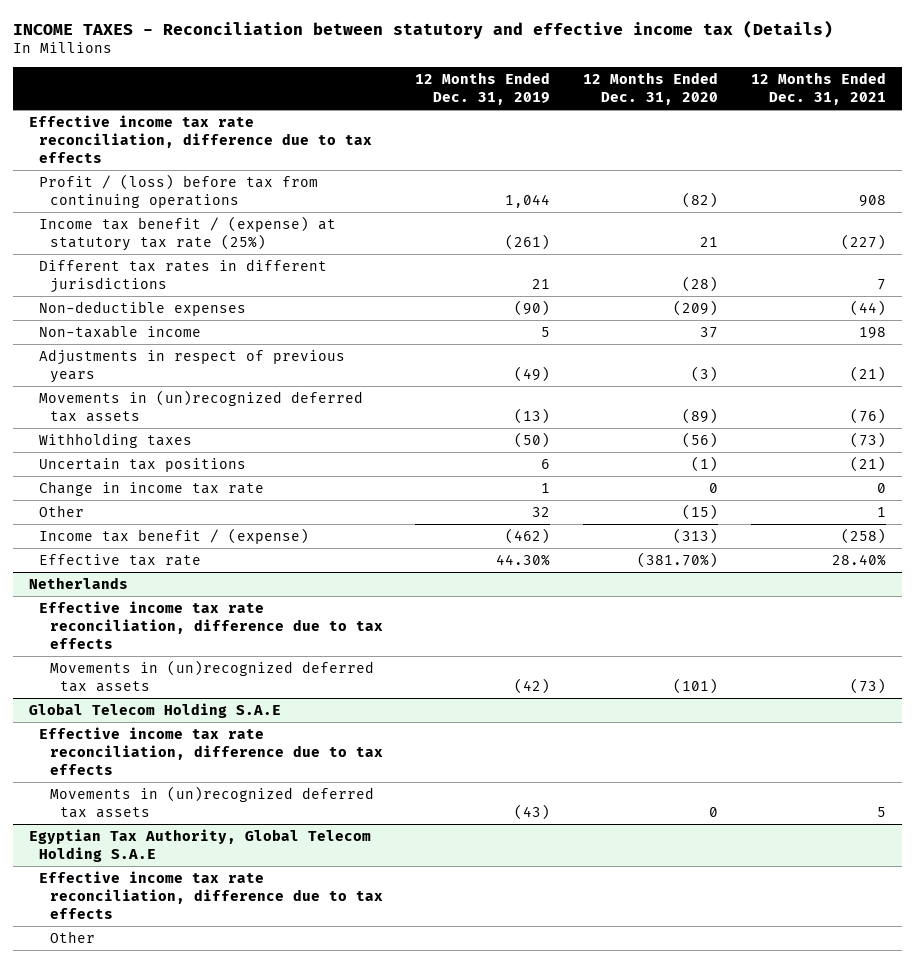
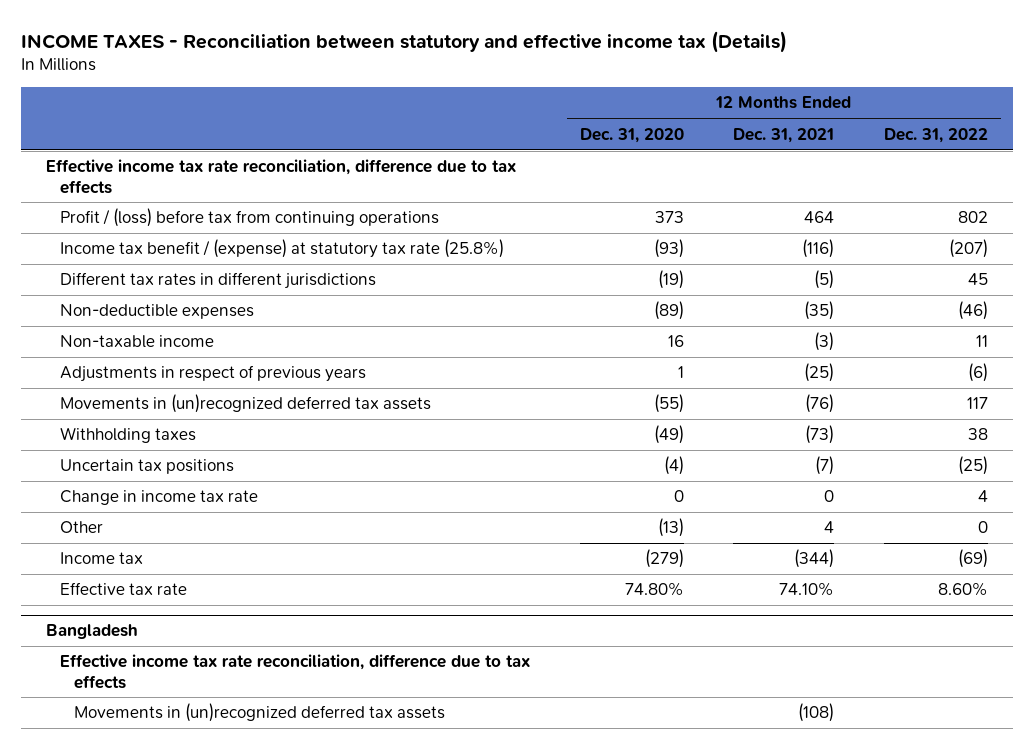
[415,72,551,106] 12 Months Ended Dec. 31, 2019 -> none
none -> [884,127,989,143] Dec. 31, 2022
[682,191,719,208] (82) -> [654,211,684,224] 373
[859,194,887,207] 908 -> [804,211,835,224] 464
[39,215,337,251] Income tax benefit / (expense) at statutory tax rate (25%) -> [59,239,504,259] Income tax benefit / (expense) at statutory tax rate (25.8%)
[700,236,719,247] 21 -> [653,239,684,259] (93)
[841,233,887,250] (227) -> [802,239,835,259] (116)
[682,275,719,292] (28) -> [657,270,684,290] (19)
[877,278,887,290] 7 -> [814,270,835,290] (5)
[673,299,719,316] (209) -> [653,301,684,321] (89)
[850,299,887,316] (44) -> [804,301,835,321] (35)
[700,326,719,338] 37 -> [667,335,684,348] 16
[859,326,887,339] 198 -> [814,332,835,352] (3)
[691,365,719,382] (3) -> [677,366,684,379] 1
[850,365,887,382] (21) -> [804,363,835,383] (25)
[682,407,719,424] (89) -> [653,394,684,414] (55)
[682,431,719,448] (56) -> [653,425,684,445] (49)
[691,455,719,472] (1) -> [663,456,684,476] (4)
[850,455,887,472] (21) -> [815,456,835,476] (7)
[29,576,129,589] Netherlands -> none
[39,600,383,650] Effective income tax rate reconciliation, difference due to tax effects -> none
[49,659,374,692] Movements in (un)recognized deferred tax assets -> none
[29,702,282,718] Global Telecom Holding S.A.E -> none
[39,726,383,776] Effective income tax rate reconciliation, difference due to tax effects -> none
[49,785,374,818] Movements in (un)recognized deferred tax assets -> none
[29,828,372,862] Egyptian Tax Authority, Global Telecom Holding S.A.E -> none
[682,503,719,520] (15) -> [657,518,684,538] (13)
[877,506,887,517] 1 -> [824,521,835,534] 4
[39,527,310,544] Income tax benefit / (expense) -> [59,552,143,565] Income tax
[673,527,719,544] (313) -> [644,549,684,569] (279)
[841,527,887,544] (258) -> [794,549,835,569] (344)
[637,551,719,568] (381.70%) -> [624,582,684,597] 74.80%
[832,553,887,566] 28.40% -> [779,582,835,597] 74.10%
none -> [46,624,139,640] Bangladesh
[49,930,95,943] Other -> none
none -> [73,703,445,723] Movements in (un)recognized deferred tax assets

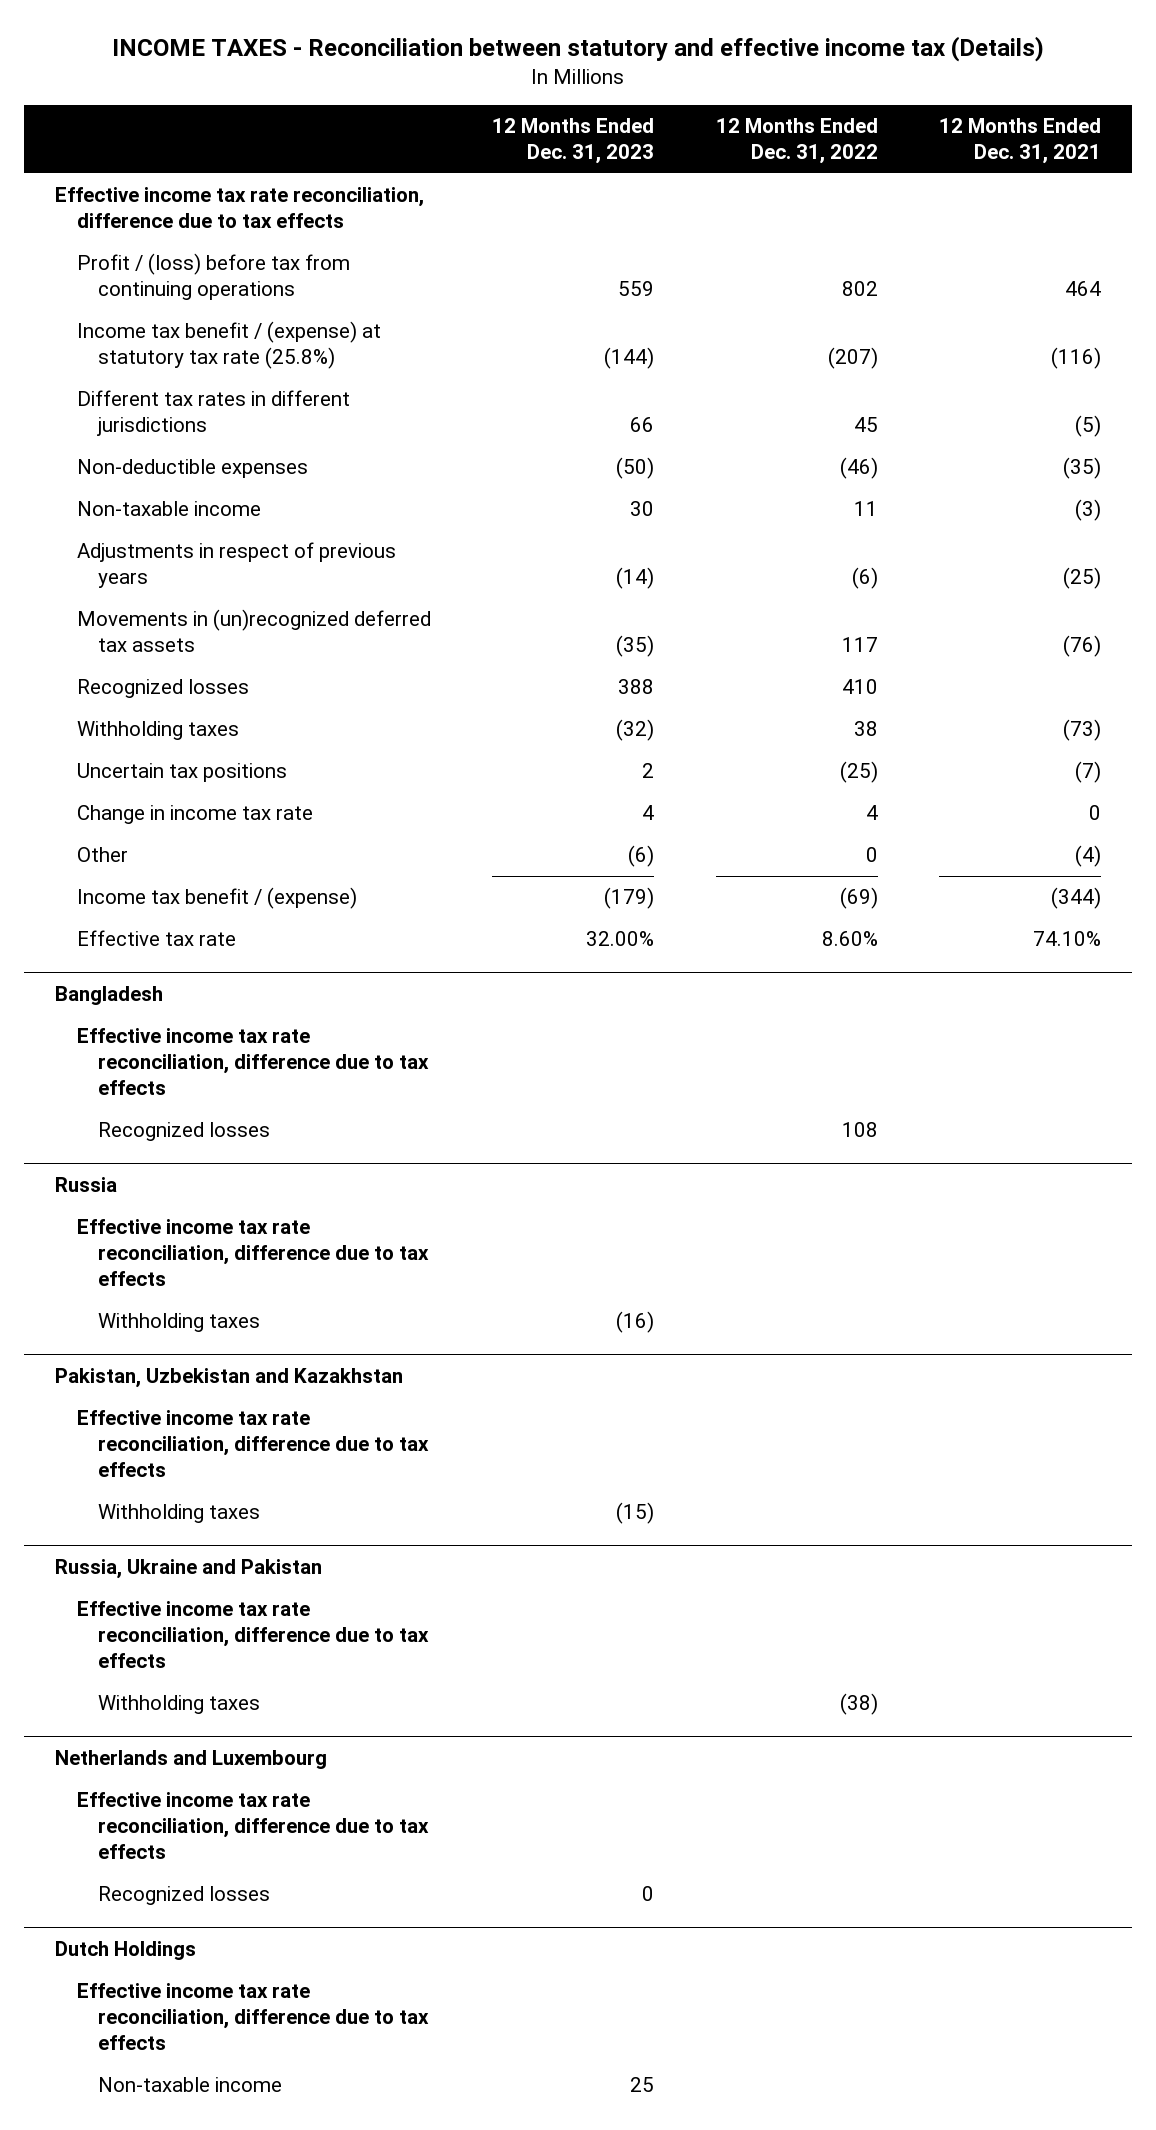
[579,127,684,143] Dec. 31, 2020 -> none
none -> [492,117,655,164] 12 Months Ended Dec. 31, 2023
none -> [76,679,249,699] Recognized losses
[824,521,835,534] 4 -> [1075,845,1102,868] (4)
[59,552,143,565] Income tax -> [76,887,357,910] Income tax benefit / (expense)
[73,703,445,723] Movements in (un)recognized deferred tax assets -> none
none -> [98,1122,271,1142] Recognized losses
none -> [54,1177,117,1193] Russia
none -> [76,1219,430,1287] Effective income tax rate reconciliation, difference due to tax effects
none -> [98,1313,261,1333] Withholding taxes
none -> [54,1368,403,1389] Pakistan, Uzbekistan and Kazakhstan
none -> [76,1410,430,1478] Effective income tax rate reconciliation, difference due to tax effects
none -> [98,1504,261,1524] Withholding taxes
none -> [54,1559,322,1580] Russia, Ukraine and Pakistan
none -> [76,1601,430,1669] Effective income tax rate reconciliation, difference due to tax effects
none -> [98,1695,261,1715] Withholding taxes
none -> [54,1750,327,1770] Netherlands and Luxembourg
none -> [76,1792,430,1860] Effective income tax rate reconciliation, difference due to tax effects
none -> [98,1886,271,1906] Recognized losses
none -> [54,1941,196,1961] Dutch Holdings
none -> [76,1983,430,2051] Effective income tax rate reconciliation, difference due to tax effects
none -> [98,2077,283,2093] Non-taxable income

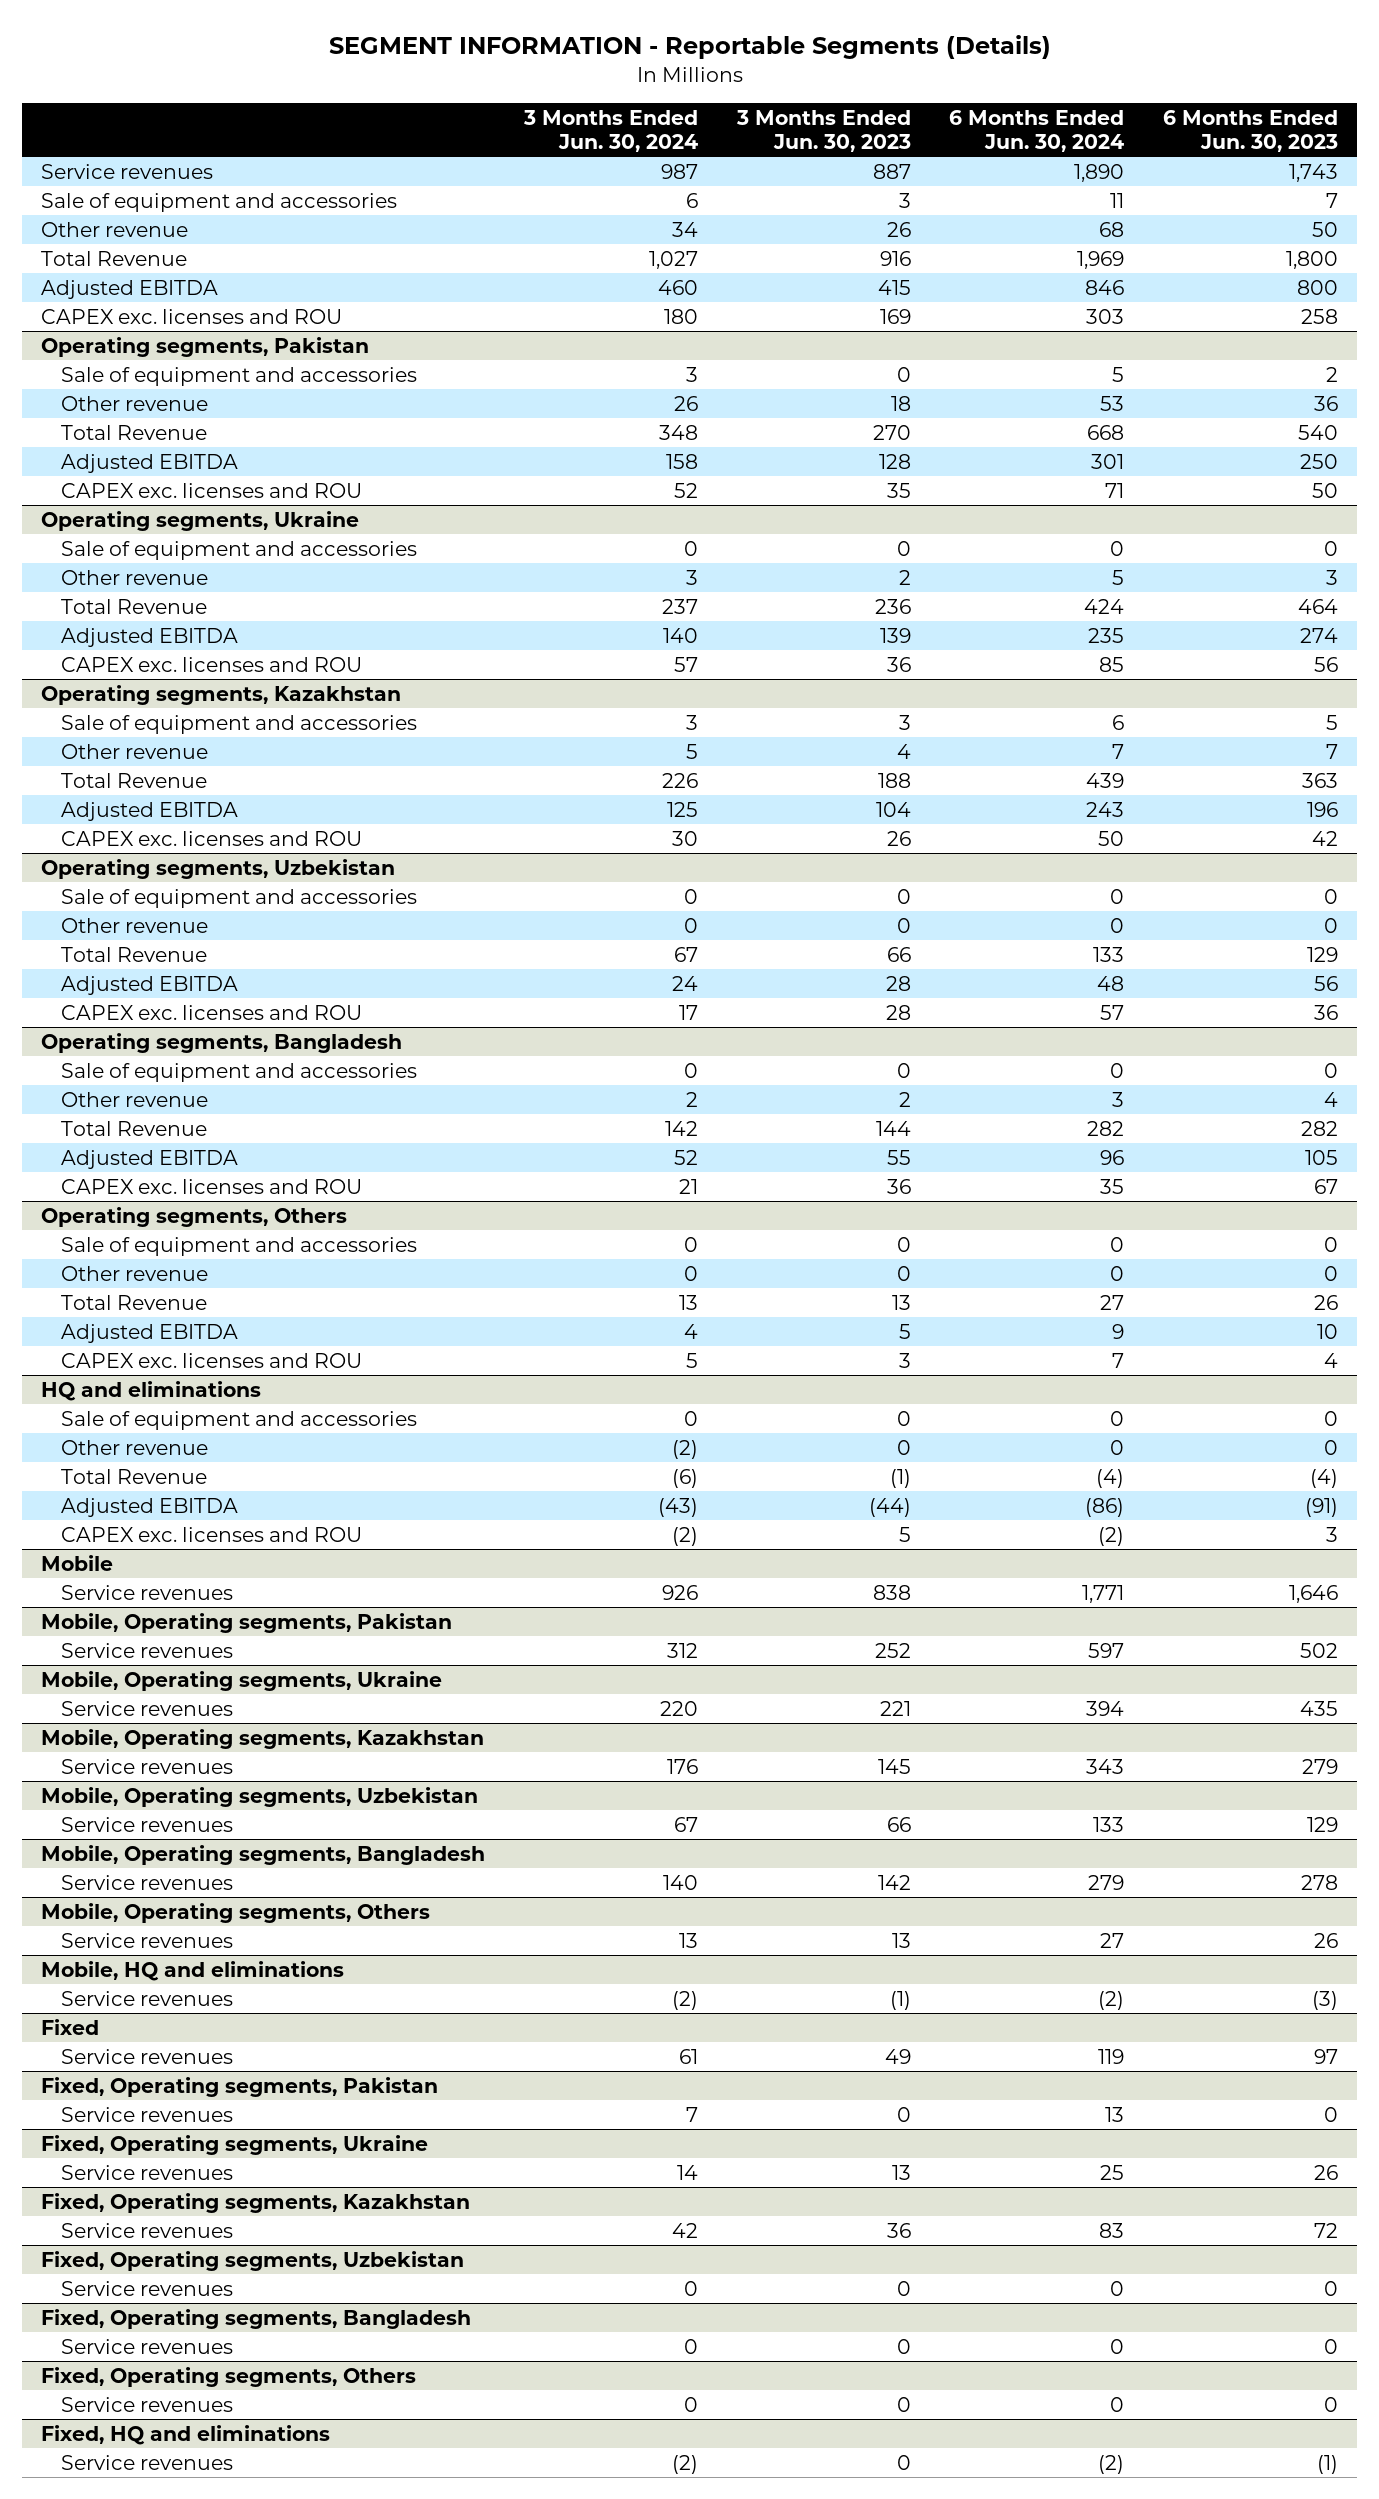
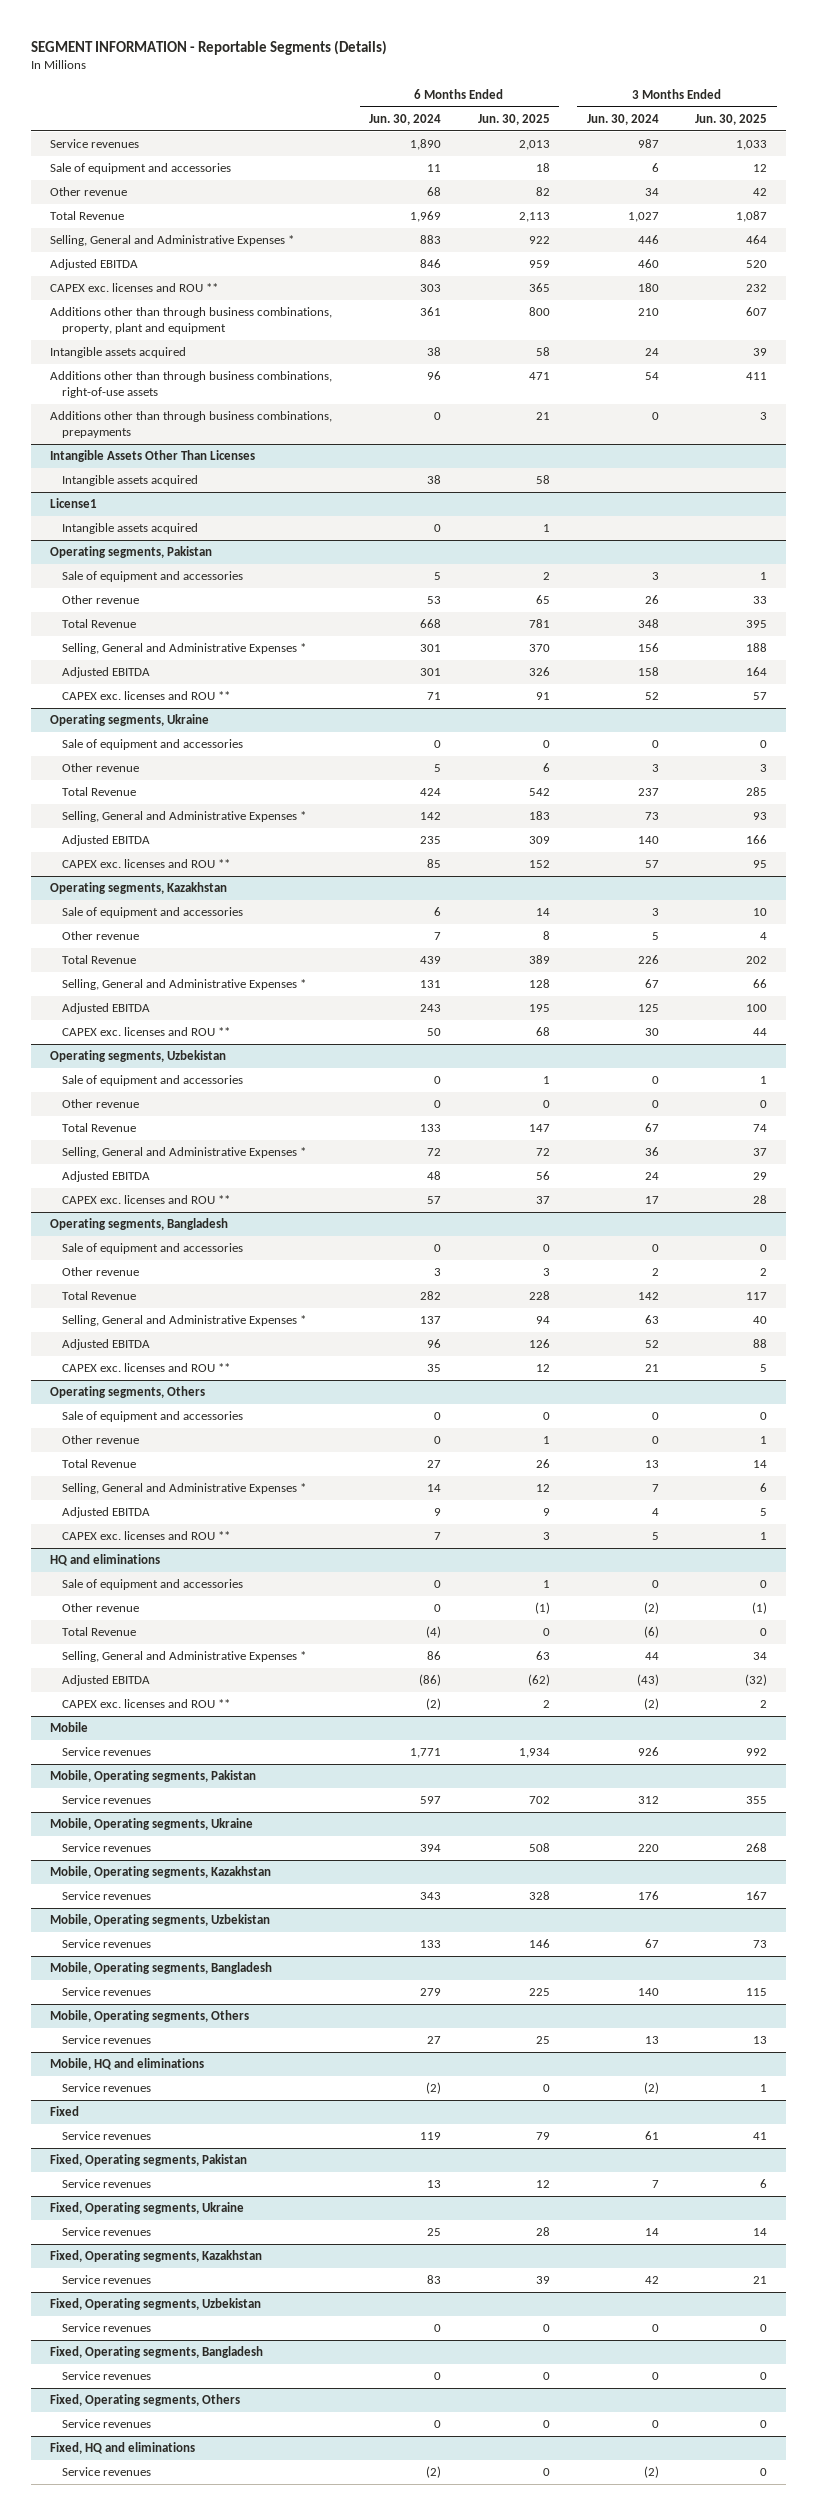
[735,109,911,152] 3 Months Ended Jun. 30, 2023 -> none
[1162,109,1338,152] 6 Months Ended Jun. 30, 2023 -> none
none -> [477,113,550,125] Jun. 30, 2025
none -> [695,113,768,125] Jun. 30, 2025
none -> [49,235,294,247] Selling, General and Administrative Expenses *
[41,308,343,324] CAPEX exc. licenses and ROU -> [49,283,218,293] CAPEX exc. licenses and ROU **
none -> [49,307,332,334] Additions other than through business combinations, property, plant and equipment
none -> [49,347,186,359] Intangible assets acquired
none -> [49,371,332,398] Additions other than through business combinations, right-of-use assets
none -> [49,411,332,438] Additions other than through business combinations, prepayments
none -> [49,450,255,463] Intangible Assets Other Than Licenses
none -> [61,475,198,487] Intangible assets acquired
none -> [49,498,97,509] License1
none -> [61,523,198,535] Intangible assets acquired
none -> [61,643,306,655] Selling, General and Administrative Expenses *
[61,482,363,498] CAPEX exc. licenses and ROU -> [61,691,230,701] CAPEX exc. licenses and ROU **
none -> [61,811,306,823] Selling, General and Administrative Expenses *
[61,656,363,672] CAPEX exc. licenses and ROU -> [61,859,230,869] CAPEX exc. licenses and ROU **
none -> [61,979,306,991] Selling, General and Administrative Expenses *
[61,830,363,846] CAPEX exc. licenses and ROU -> [61,1027,230,1037] CAPEX exc. licenses and ROU **
none -> [61,1147,306,1159] Selling, General and Administrative Expenses *
[61,1004,363,1020] CAPEX exc. licenses and ROU -> [61,1195,230,1205] CAPEX exc. licenses and ROU **
none -> [61,1315,306,1327] Selling, General and Administrative Expenses *
[61,1178,363,1194] CAPEX exc. licenses and ROU -> [61,1363,230,1373] CAPEX exc. licenses and ROU **
none -> [61,1483,306,1495] Selling, General and Administrative Expenses *
[61,1352,363,1368] CAPEX exc. licenses and ROU -> [61,1531,230,1541] CAPEX exc. licenses and ROU **
none -> [61,1651,306,1663] Selling, General and Administrative Expenses *
[61,1526,363,1542] CAPEX exc. licenses and ROU -> [61,1699,230,1709] CAPEX exc. licenses and ROU **

